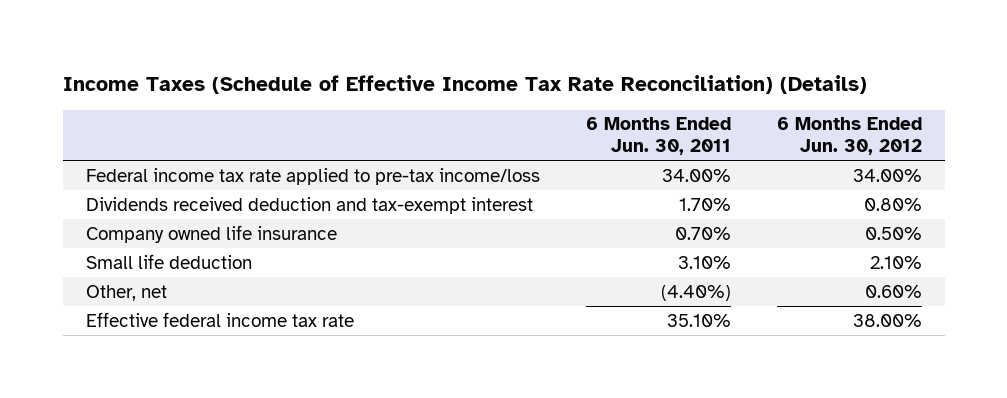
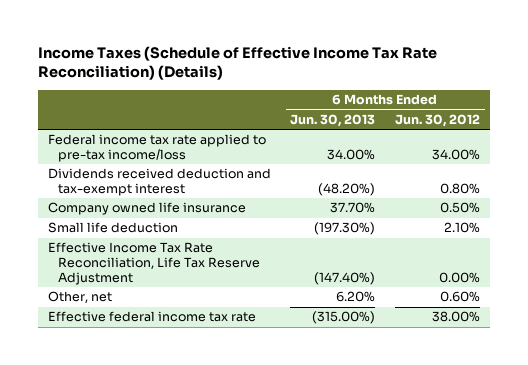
[585,117,731,156] 6 Months Ended Jun. 30, 2011 -> none
none -> [290,113,376,127] Jun. 30, 2013
none -> [47,242,261,285] Effective Income Tax Rate Reconciliation, Life Tax Reserve Adjustment

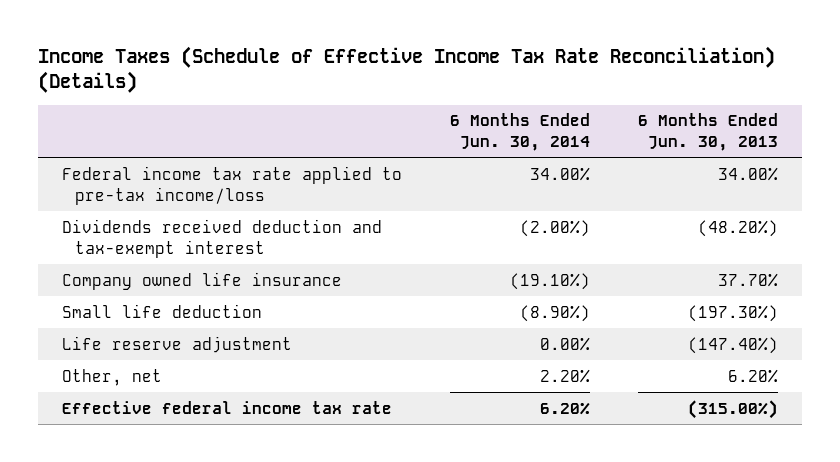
[395,113,481,127] Jun. 30, 2012 -> none
none -> [450,113,591,152] 6 Months Ended Jun. 30, 2014
[47,242,261,285] Effective Income Tax Rate Reconciliation, Life Tax Reserve Adjustment -> [62,335,293,353] Life reserve adjustment

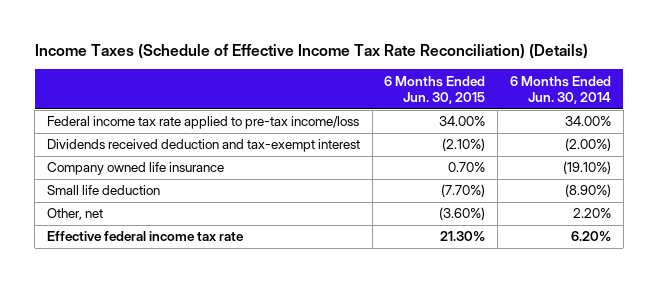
[637,113,778,152] 6 Months Ended Jun. 30, 2013 -> none
none -> [384,75,486,105] 6 Months Ended Jun. 30, 2015
[62,335,293,353] Life reserve adjustment -> none

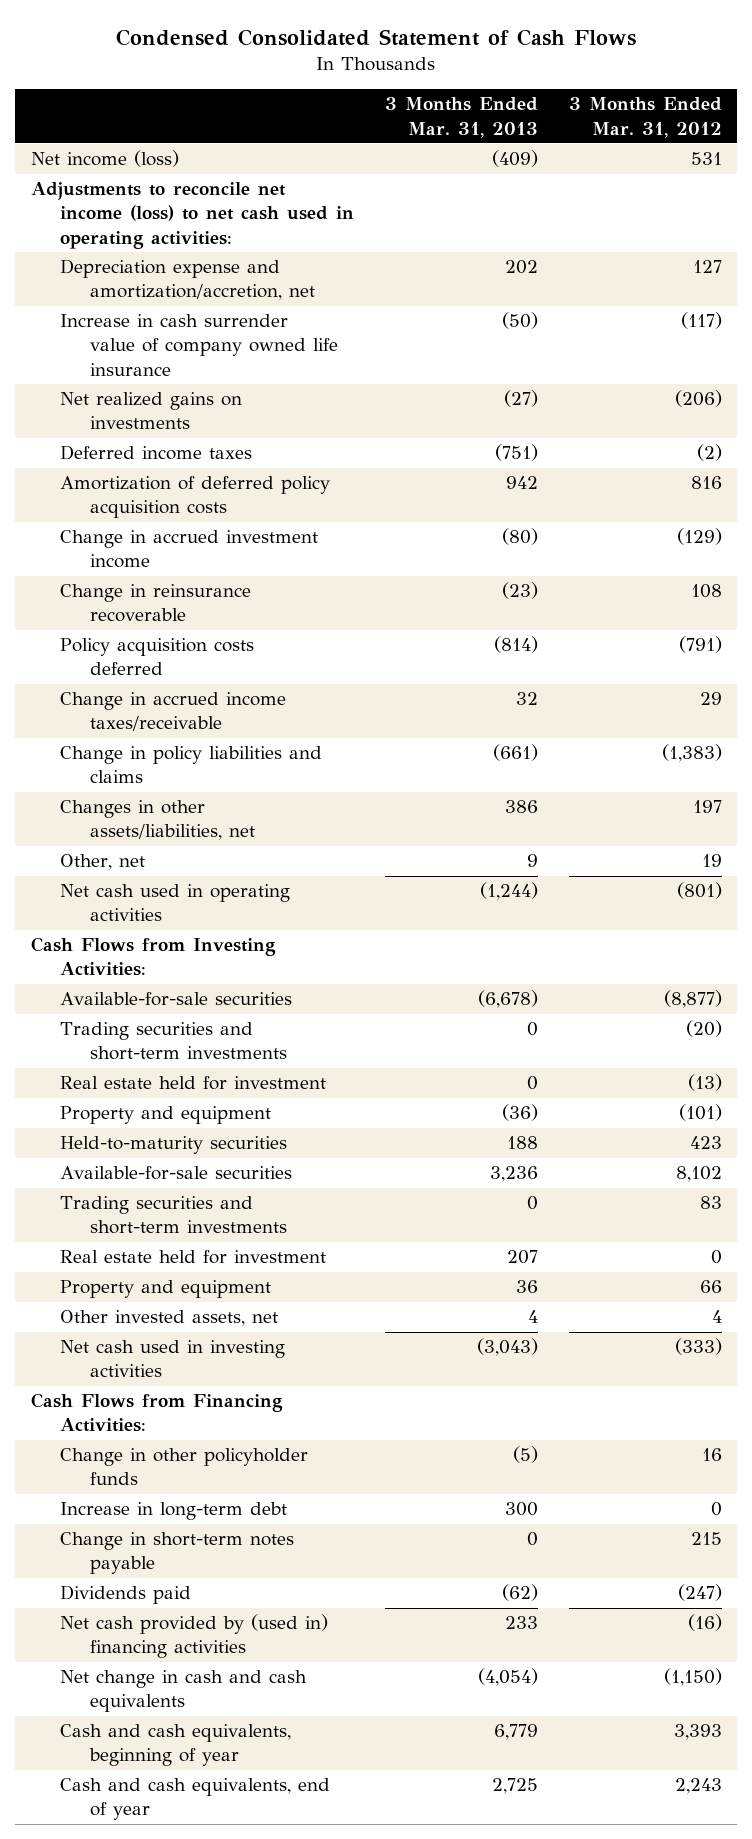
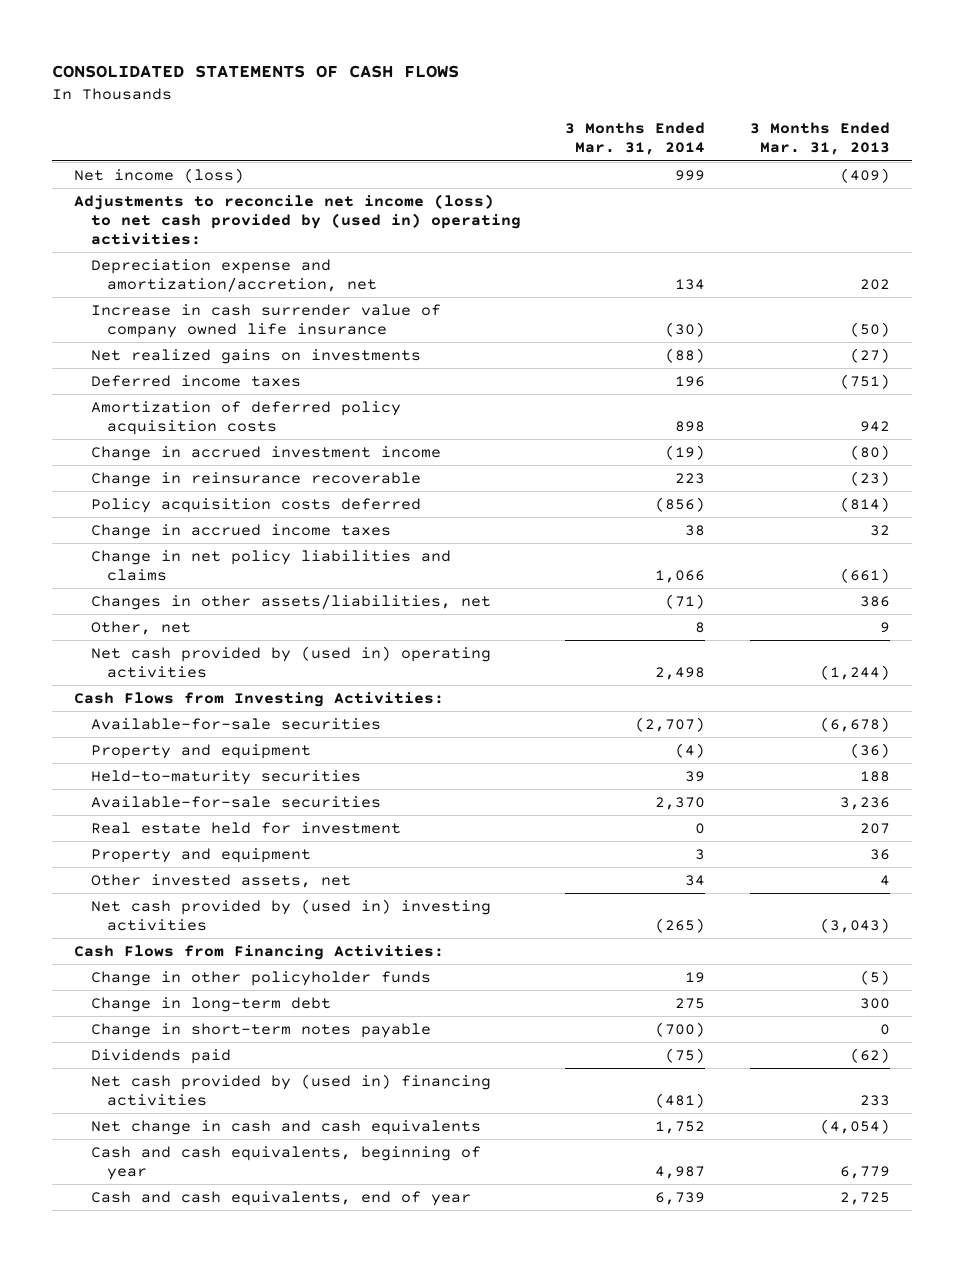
[116,28,637,46] Condensed Consolidated Statement of Cash Flows -> [51,64,459,78] CONSOLIDATED STATEMENTS OF CASH FLOWS
[568,97,722,138] 3 Months Ended Mar. 31, 2012 -> none
none -> [565,122,706,156] 3 Months Ended Mar. 31, 2014
[30,182,355,249] Adjustments to reconcile net income (loss) to net cash used in operating activities: -> [73,193,521,246] Adjustments to reconcile net income (loss) to net cash provided by (used in) operating activities:
[60,692,287,732] Change in accrued income taxes/receivable -> [90,523,391,539] Change in accrued income taxes
[60,746,323,784] Change in policy liabilities and claims -> [90,549,451,582] Change in net policy liabilities and claims
[60,884,291,922] Net cash used in operating activities -> [90,645,491,679] Net cash provided by (used in) operating activities
[60,1022,287,1061] Trading securities and short-term investments -> none
[60,1076,327,1091] Real estate held for investment -> none
[60,1196,287,1235] Trading securities and short-term investments -> none
[60,1340,286,1378] Net cash used in investing activities -> [90,898,491,932] Net cash provided by (used in) investing activities
[60,1502,288,1521] Increase in long-term debt -> [90,996,331,1012] Change in long-term debt

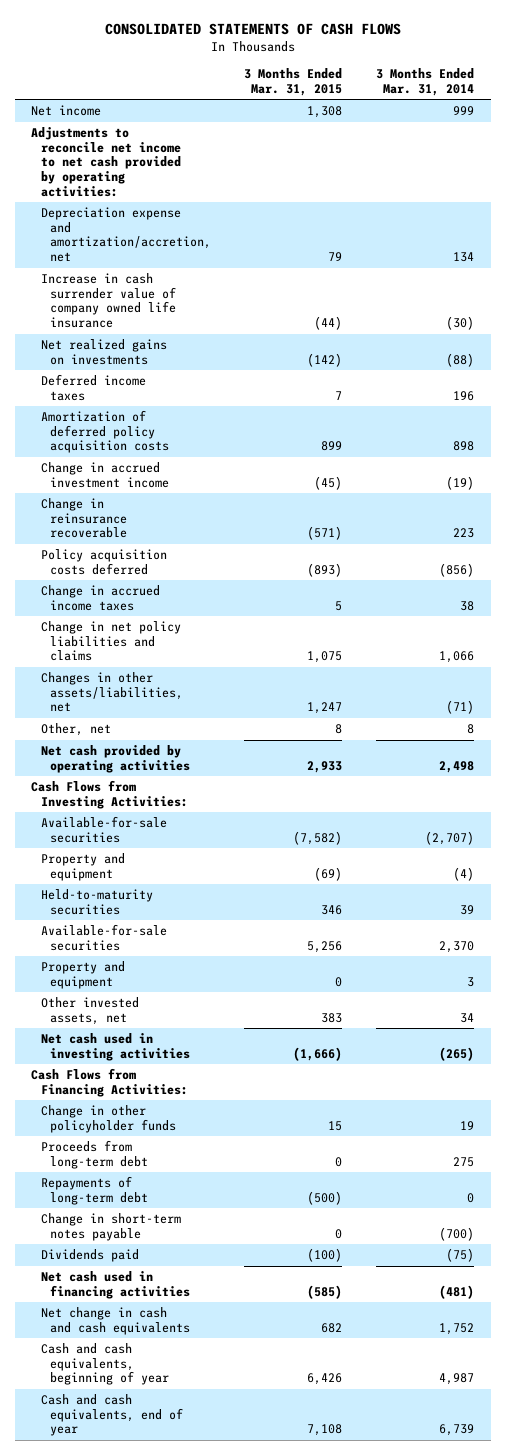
[749,122,890,156] 3 Months Ended Mar. 31, 2013 -> none
none -> [244,68,343,96] 3 Months Ended Mar. 31, 2015
[73,167,244,183] Net income (loss) -> [31,105,102,117] Net income
[73,193,521,246] Adjustments to reconcile net income (loss) to net cash provided by (used in) operating activities: -> [31,127,181,197] Adjustments to reconcile net income to net cash provided by operating activities:
[90,645,491,679] Net cash provided by (used in) operating activities -> [40,745,190,773] Net cash provided by operating activities
[90,821,401,834] Real estate held for investment -> none
[90,898,491,932] Net cash provided by (used in) investing activities -> [40,1033,190,1061] Net cash used in investing activities
[90,996,331,1012] Change in long-term debt -> [40,1140,148,1169] Proceeds from long-term debt
none -> [40,1176,148,1205] Repayments of long-term debt
[90,1073,491,1107] Net cash provided by (used in) financing activities -> [40,1271,190,1299] Net cash used in financing activities

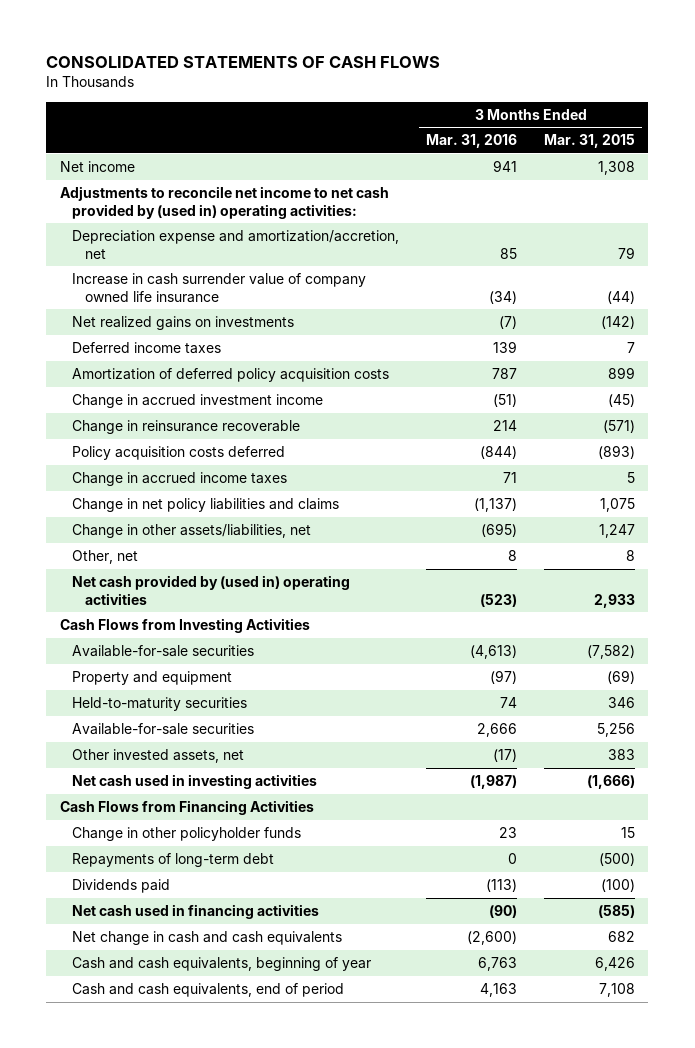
[376,68,475,96] 3 Months Ended Mar. 31, 2014 -> none
none -> [426,134,518,149] Mar. 31, 2016
[31,127,181,197] Adjustments to reconcile net income to net cash provided by operating activities: -> [59,185,389,219] Adjustments to reconcile net income to net cash provided by (used in) operating activities:
[40,672,183,713] Changes in other assets/liabilities, net -> [72,523,312,538] Change in other assets/liabilities, net
[40,745,190,773] Net cash provided by operating activities -> [72,574,351,605] Net cash provided by (used in) operating activities
[31,780,188,809] Cash Flows from Investing Activities: -> [59,617,310,633] Cash Flows from Investing Activities
[40,961,125,989] Property and equipment -> none
[31,1068,188,1097] Cash Flows from Financing Activities: -> [59,799,314,815] Cash Flows from Financing Activities
[40,1140,148,1169] Proceeds from long-term debt -> none
[40,1213,181,1241] Change in short-term notes payable -> none
[40,1394,183,1437] Cash and cash equivalents, end of year -> [72,982,345,997] Cash and cash equivalents, end of period

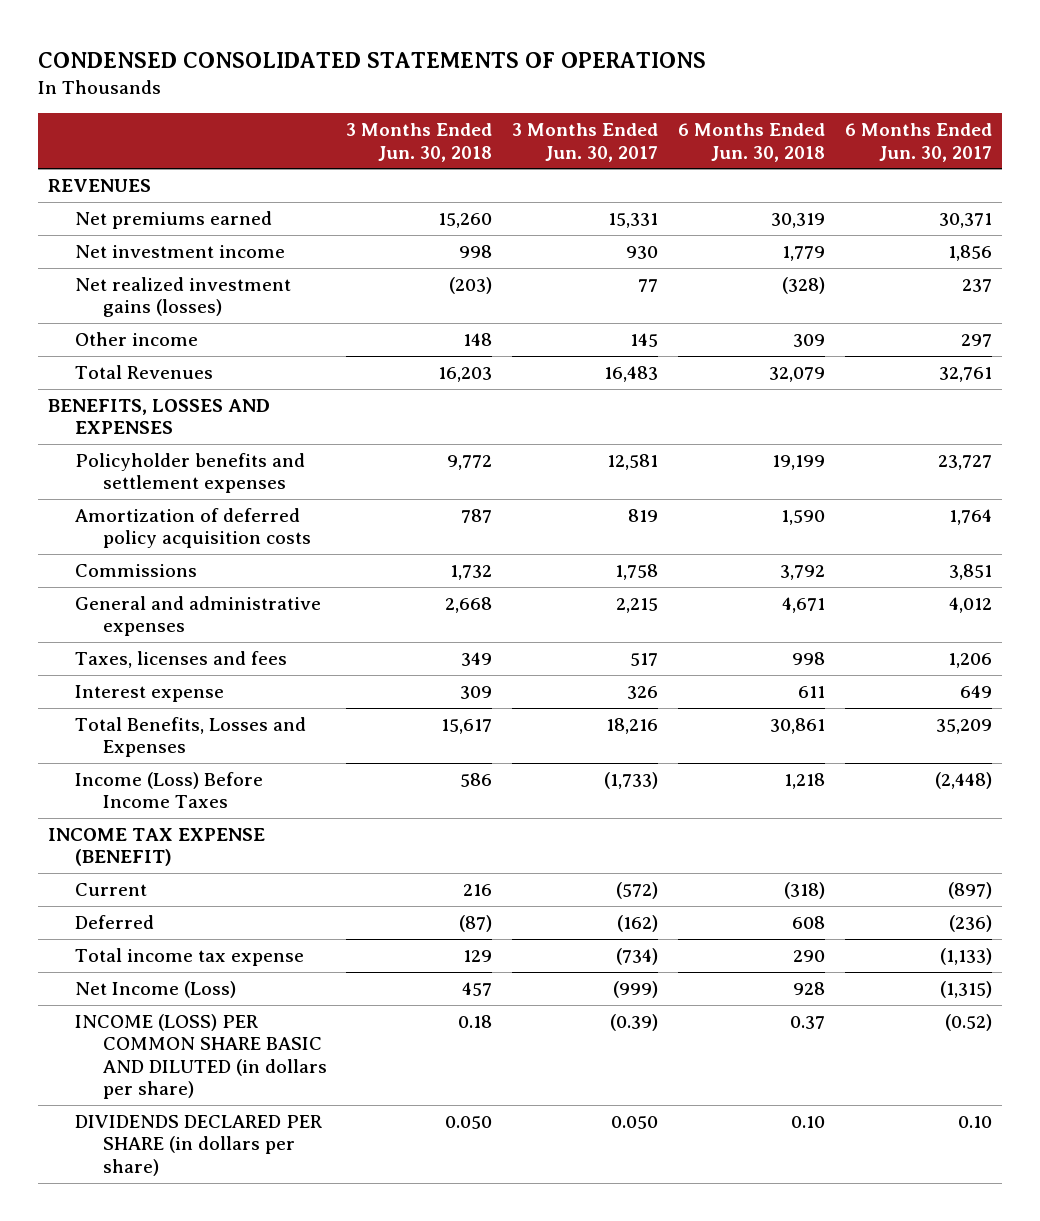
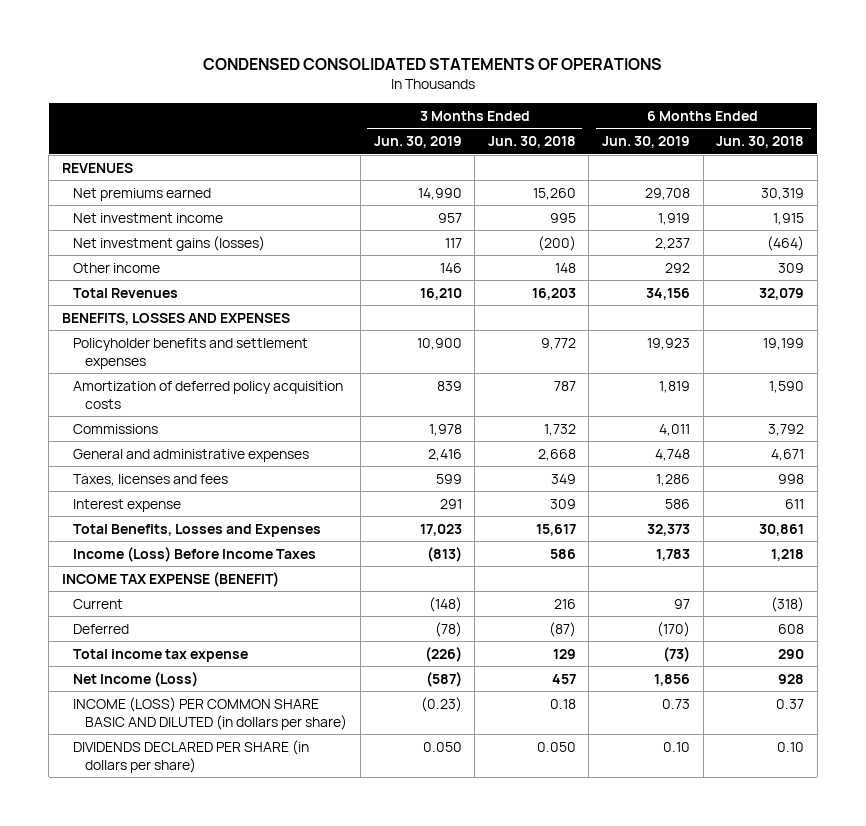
[512,123,659,162] 3 Months Ended Jun. 30, 2017 -> none
[844,123,992,162] 6 Months Ended Jun. 30, 2017 -> none
none -> [373,136,462,149] Jun. 30, 2019
none -> [602,136,691,149] Jun. 30, 2019
[459,245,493,259] 998 -> [549,212,576,223] 995
[782,246,826,262] 1,779 -> [773,212,805,225] 1,915
[75,277,292,318] Net realized investment gains (losses) -> [73,235,266,251] Net investment gains (losses)
[449,277,493,295] (203) -> [537,235,576,251] (200)
[782,277,826,295] (328) -> [767,235,805,251] (464)

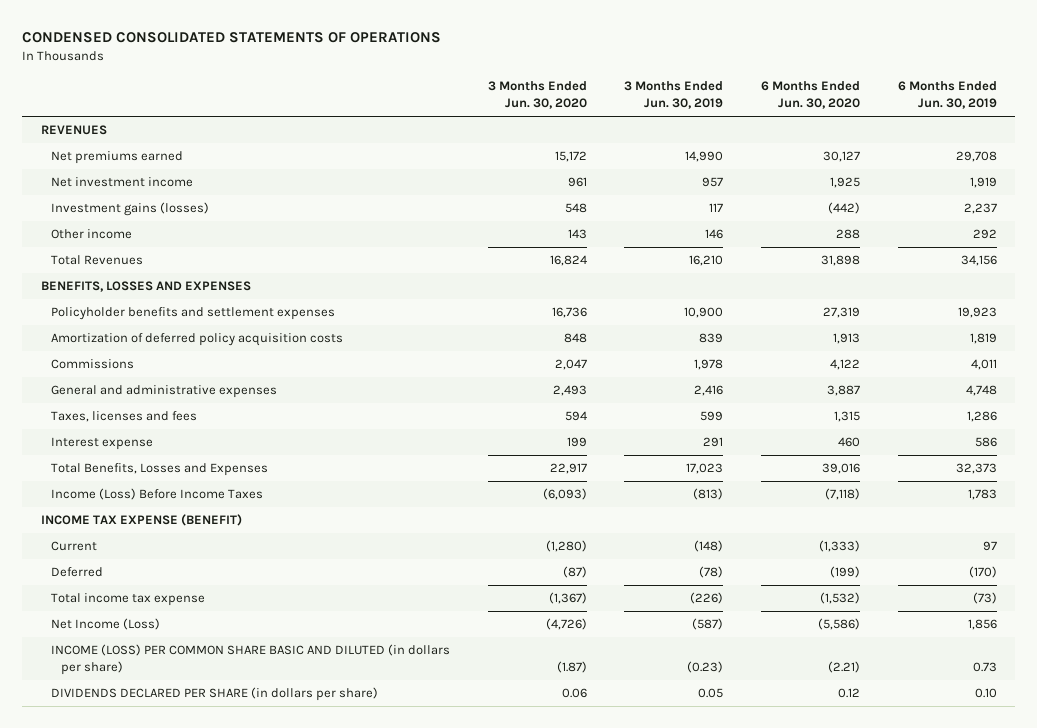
[487,136,576,149] Jun. 30, 2018 -> none
[716,136,805,149] Jun. 30, 2018 -> none
none -> [487,81,587,110] 3 Months Ended Jun. 30, 2020
none -> [760,81,860,110] 6 Months Ended Jun. 30, 2020
[73,235,266,251] Net investment gains (losses) -> [50,202,209,217] Investment gains (losses)
[422,741,462,752] 0.050 -> [698,688,724,699] 0.05

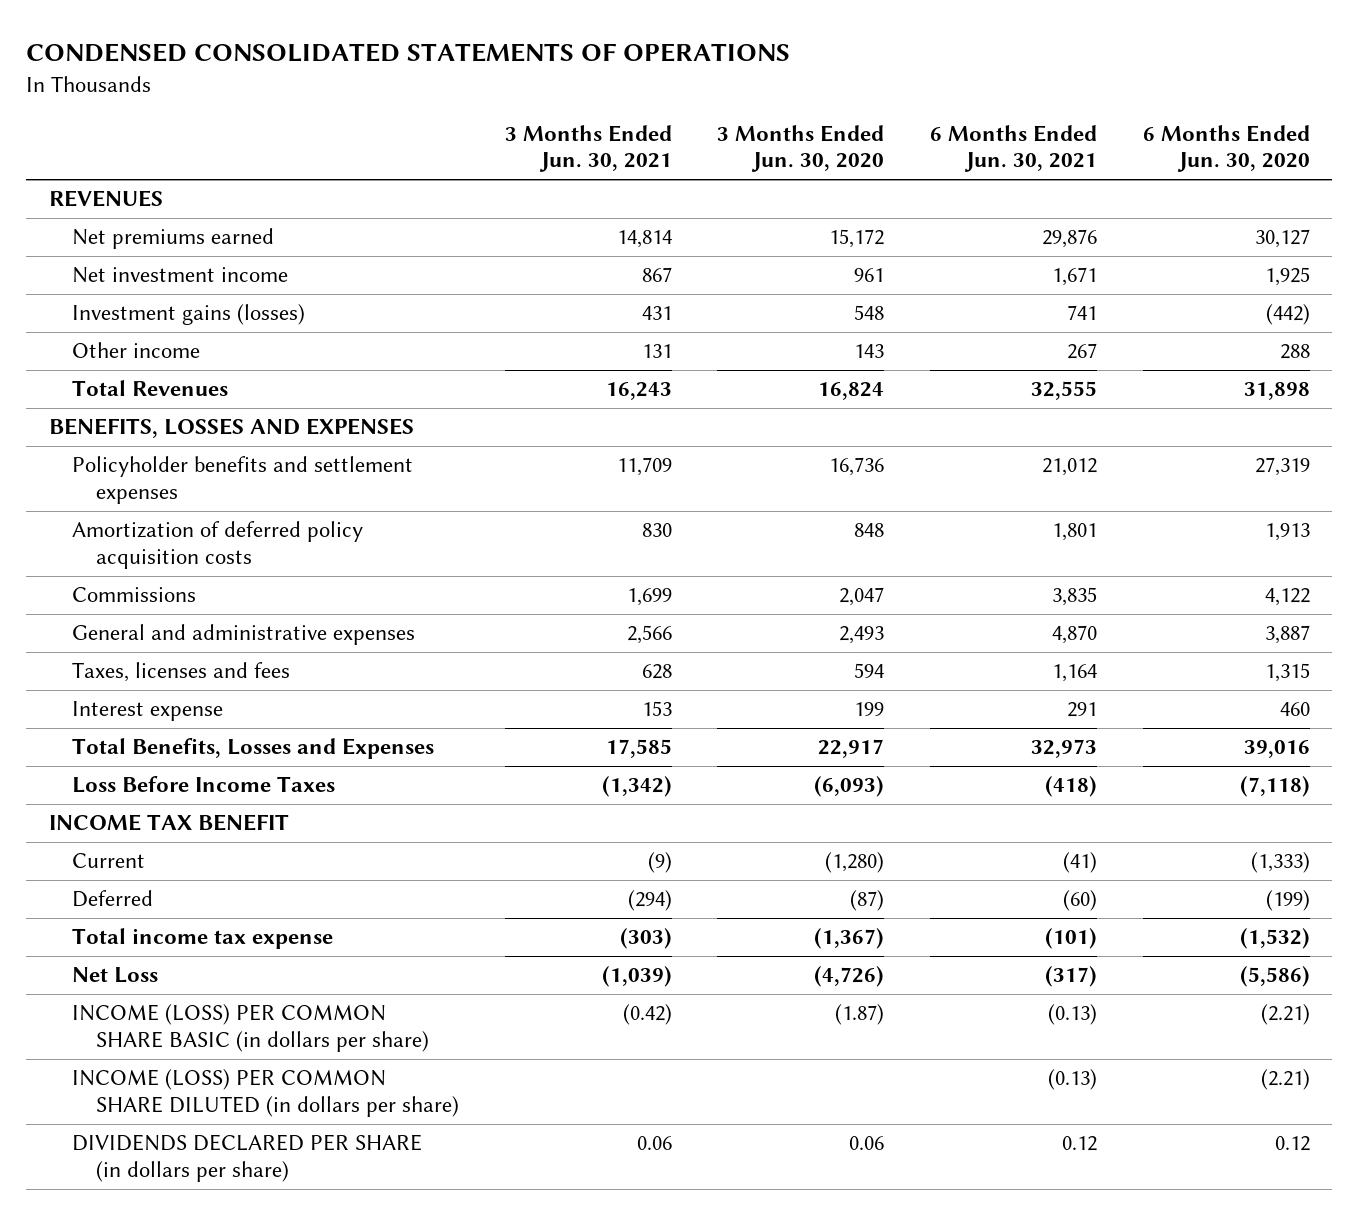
[624,81,724,110] 3 Months Ended Jun. 30, 2019 -> none
[897,81,997,110] 6 Months Ended Jun. 30, 2019 -> none
none -> [504,124,672,173] 3 Months Ended Jun. 30, 2021
none -> [929,124,1097,173] 6 Months Ended Jun. 30, 2021
[50,488,263,501] Income (Loss) Before Income Taxes -> [72,776,336,794] Loss Before Income Taxes
[40,514,242,527] INCOME TAX EXPENSE (BENEFIT) -> [48,814,289,832] INCOME TAX BENEFIT
[50,618,160,631] Net Income (Loss) -> [72,967,159,984] Net Loss
[50,644,450,676] INCOME (LOSS) PER COMMON SHARE BASIC AND DILUTED (in dollars per share) -> [72,1004,430,1053] INCOME (LOSS) PER COMMON SHARE BASIC (in dollars per share)
none -> [72,1069,460,1118] INCOME (LOSS) PER COMMON SHARE DILUTED (in dollars per share)

